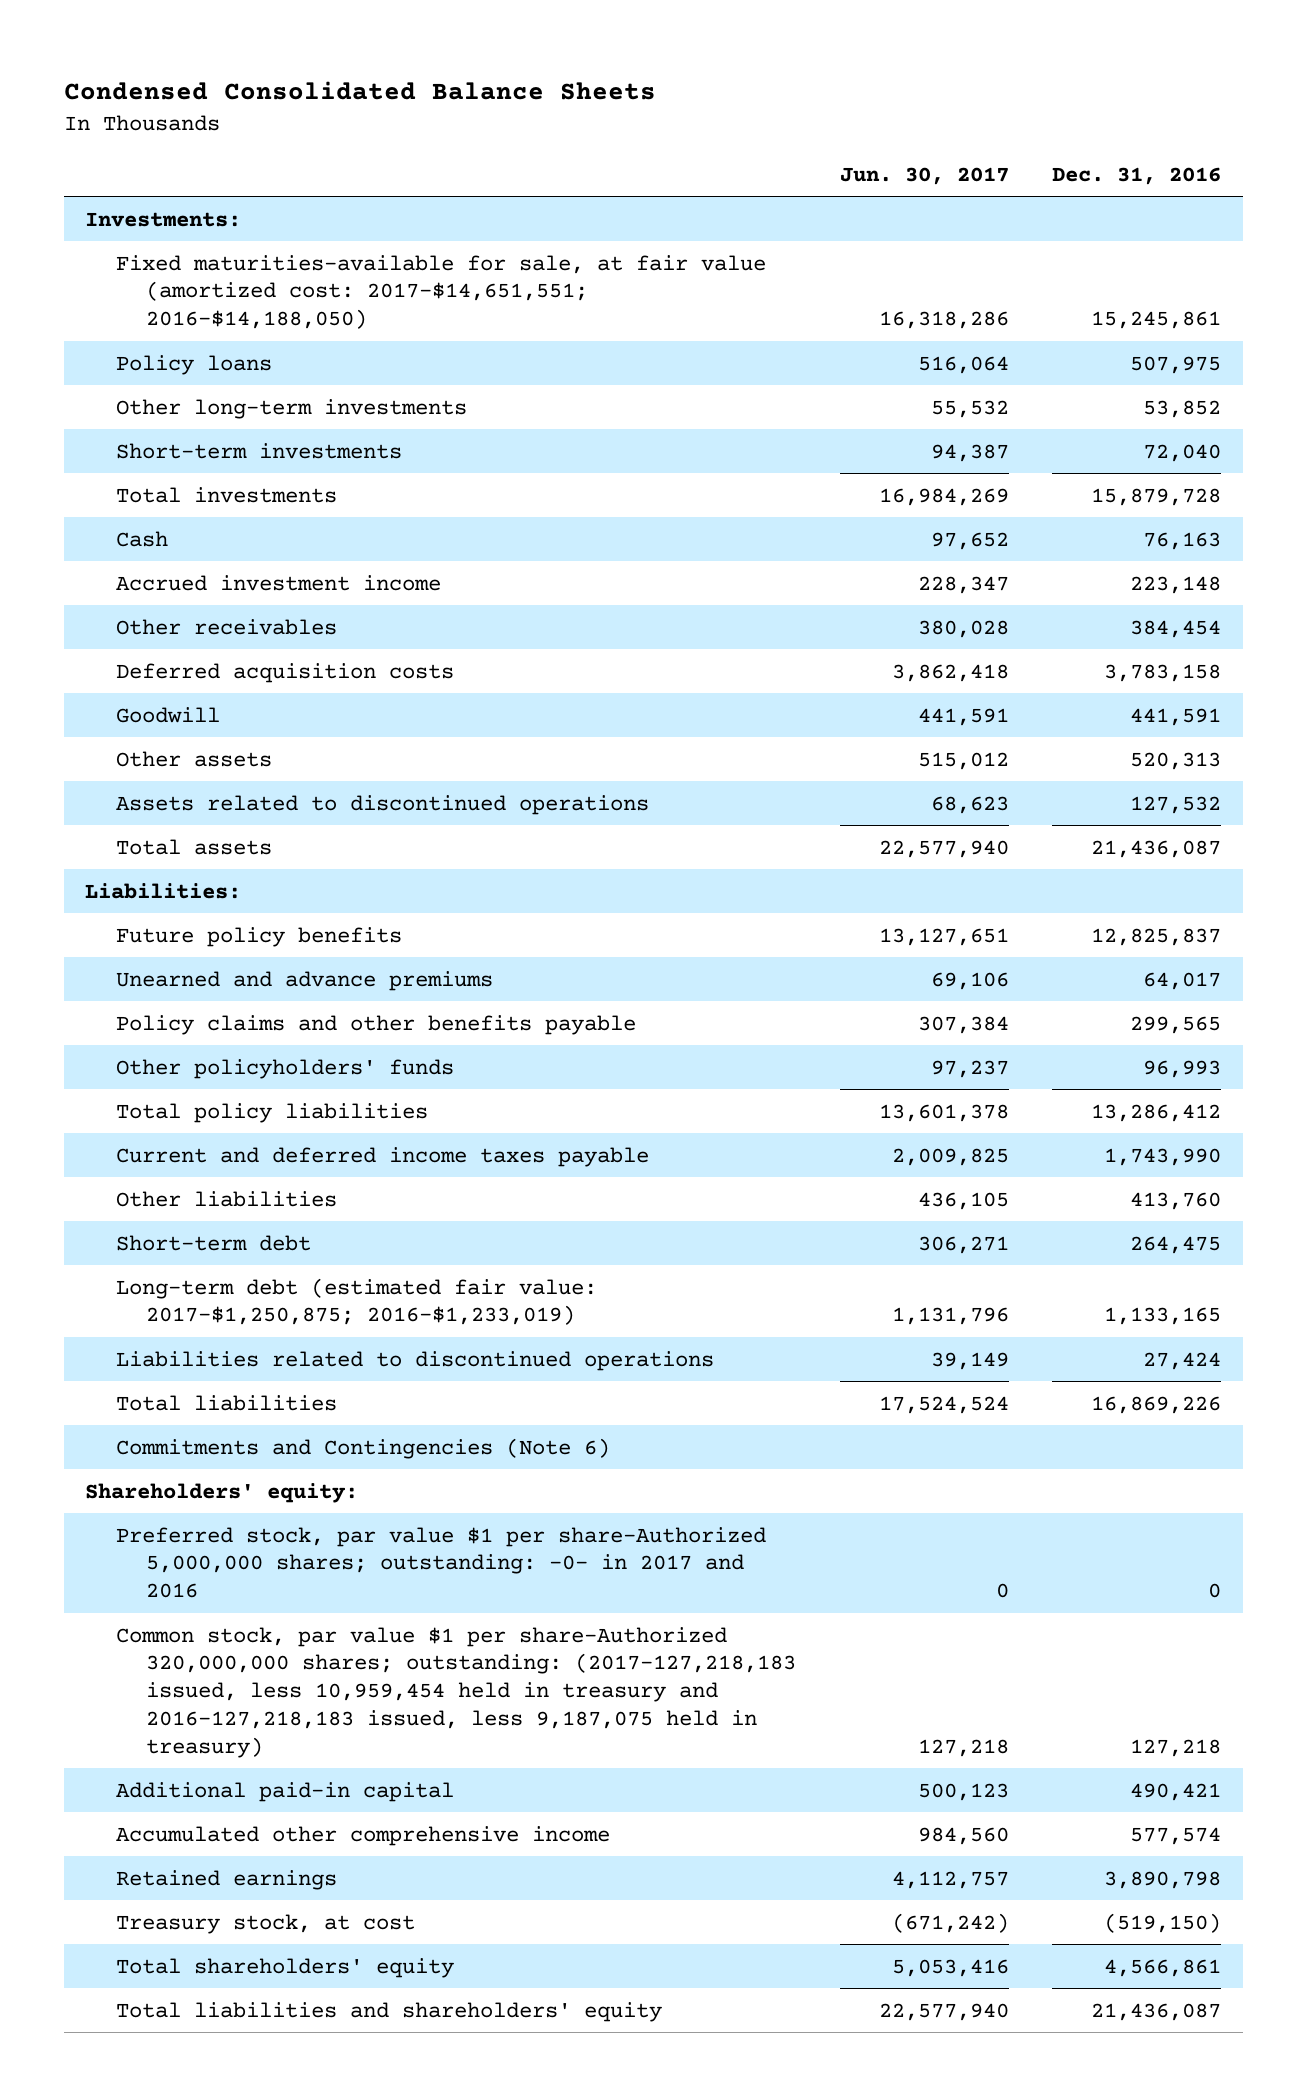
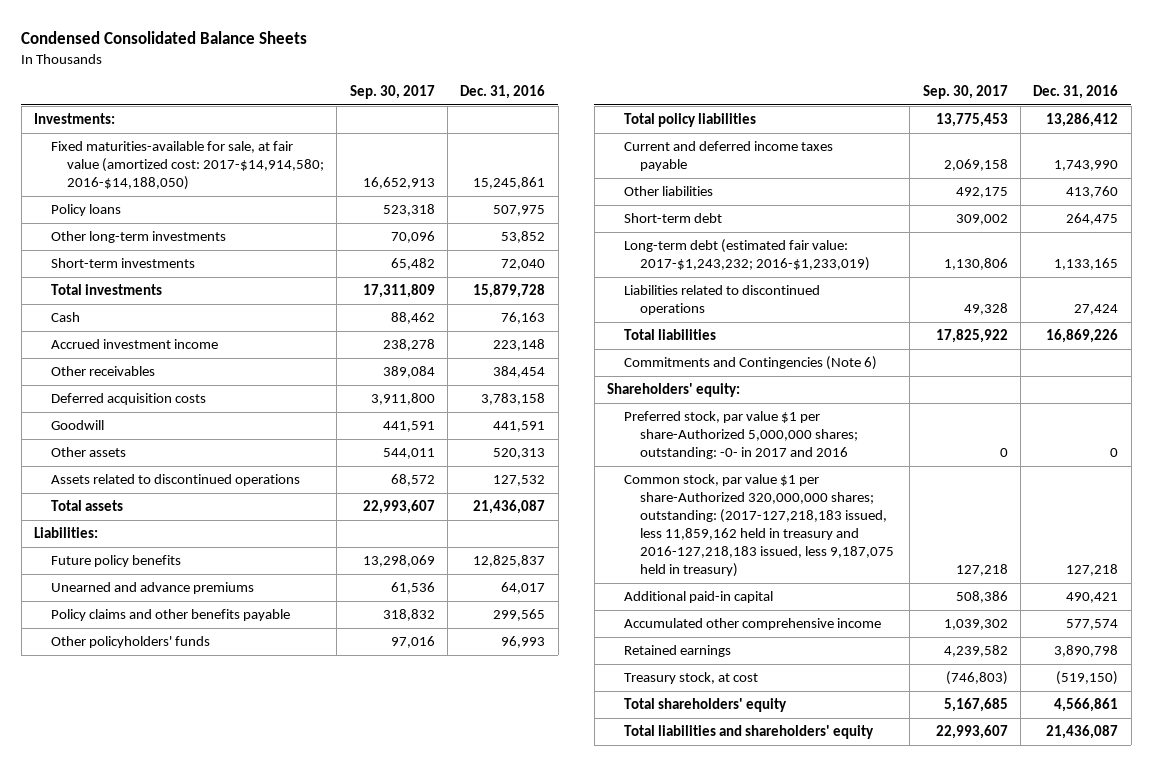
[839,166,1009,185] Jun. 30, 2017 -> none
none -> [349,85,435,100] Sep. 30, 2017
[115,254,766,330] Fixed maturities-available for sale, at fair value (amortized cost: 2017-$14,651,551; 2016-$14,188,050) -> [50,141,324,191] Fixed maturities-available for sale, at fair value (amortized cost: 2017-$14,914,580; 2016-$14,188,050)
[115,1277,597,1326] Long-term debt (estimated fair value: 2017-$1,250,875; 2016-$1,233,019) -> [623,239,870,272] Long-term debt (estimated fair value: 2017-$1,243,232; 2016-$1,233,019)
[115,1626,797,1758] Common stock, par value $1 per share-Authorized 320,000,000 shares; outstanding: (2017-127,218,183 issued, less 10,959,454 held in treasury and 2016-127,218,183 issued, less 9,187,075 held in treasury) -> [623,474,894,578] Common stock, par value $1 per share-Authorized 320,000,000 shares; outstanding: (2017-127,218,183 issued, less 11,859,162 held in treasury and 2016-127,218,183 issued, less 9,187,075 held in treasury)

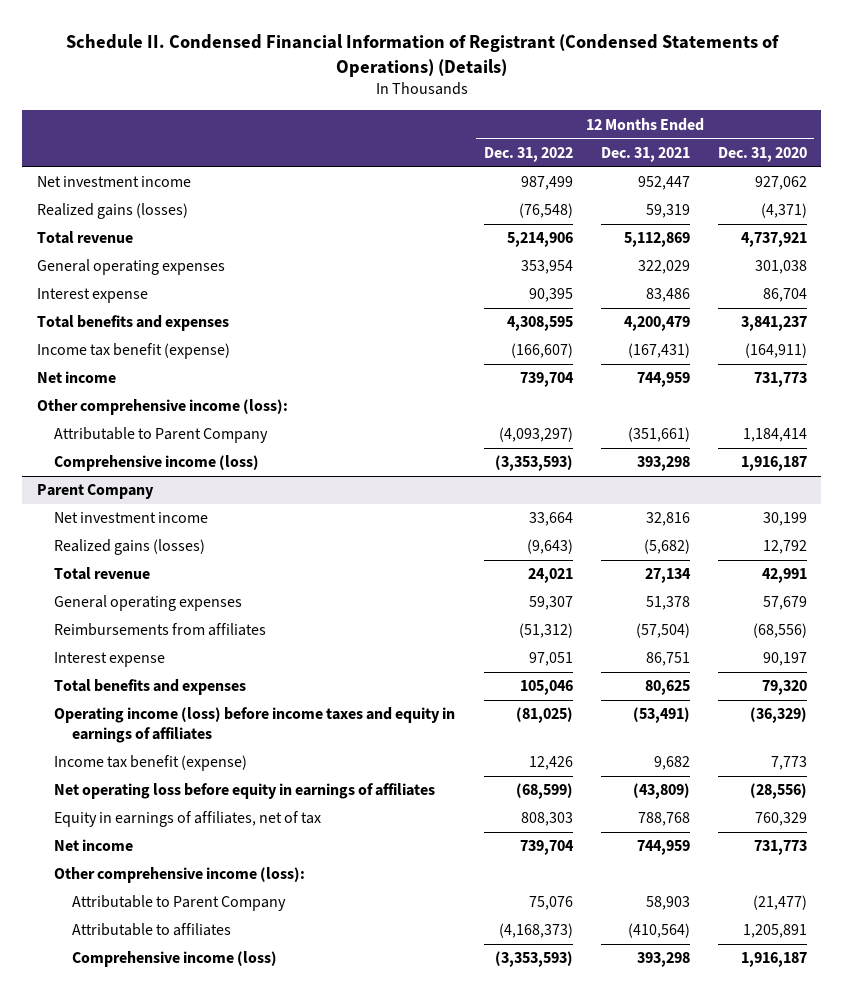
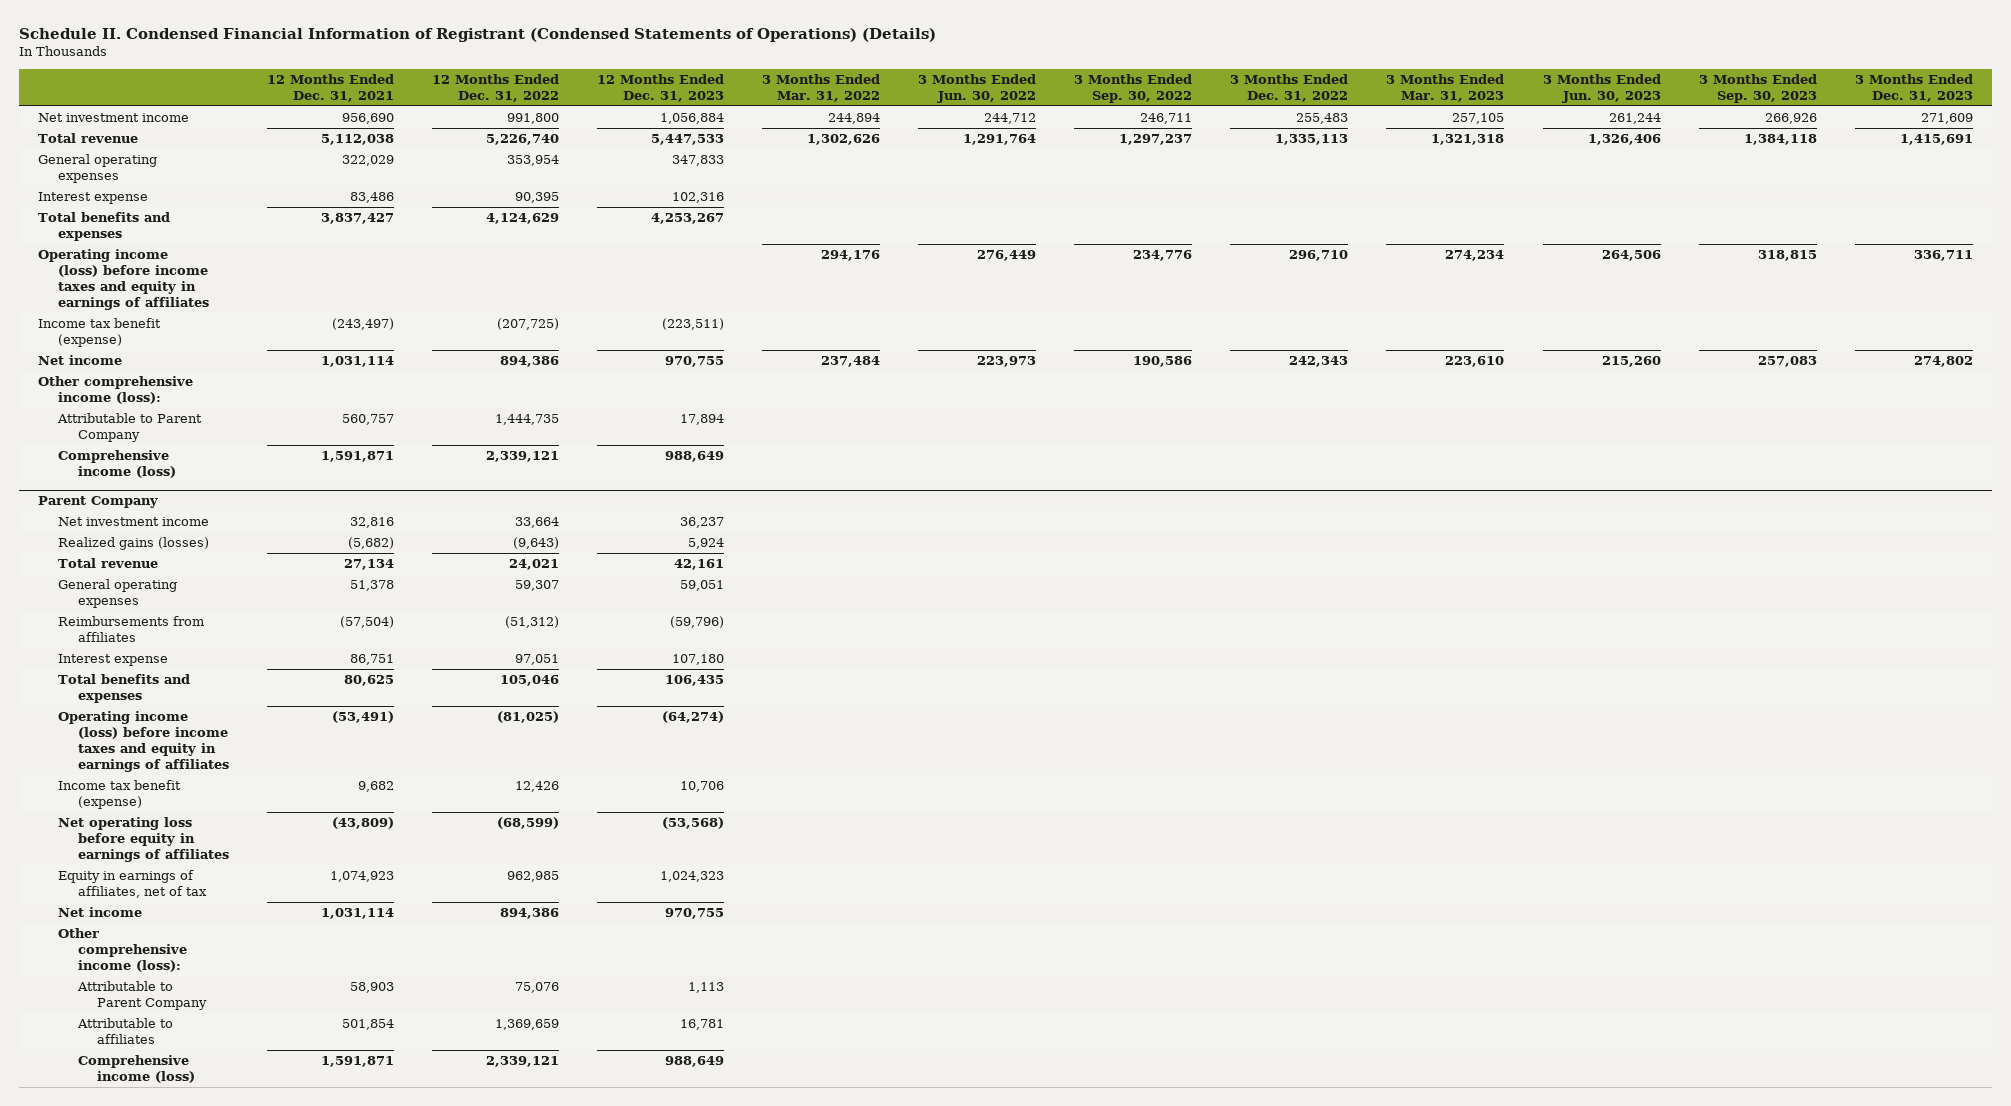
[718,146,808,162] Dec. 31, 2020 -> none
none -> [596,73,724,102] 12 Months Ended Dec. 31, 2023
none -> [762,73,881,102] 3 Months Ended Mar. 31, 2022
none -> [918,73,1037,103] 3 Months Ended Jun. 30, 2022
none -> [1074,73,1193,103] 3 Months Ended Sep. 30, 2022
none -> [1230,73,1349,102] 3 Months Ended Dec. 31, 2022
none -> [1386,73,1505,102] 3 Months Ended Mar. 31, 2023
none -> [1542,73,1661,103] 3 Months Ended Jun. 30, 2023
none -> [1698,73,1817,103] 3 Months Ended Sep. 30, 2023
none -> [1854,73,1973,102] 3 Months Ended Dec. 31, 2023
[36,203,188,220] Realized gains (losses) -> none
[520,176,573,191] 987,499 -> [506,112,559,124] 991,800
[637,176,690,191] 952,447 -> [341,112,394,124] 956,690
[506,232,573,248] 5,214,906 -> [485,133,559,145] 5,226,740
[623,232,690,248] 5,112,869 -> [320,133,394,145] 5,112,038
[506,316,573,332] 4,308,595 -> [485,212,559,224] 4,124,629
[623,316,690,332] 4,200,479 -> [320,212,394,224] 3,837,427
none -> [38,248,209,311] Operating income (loss) before income taxes and equity in earnings of affiliates
[510,343,573,359] (166,607) -> [496,317,559,330] (207,725)
[627,343,690,359] (167,431) -> [331,317,394,330] (243,497)
[519,372,574,388] 739,704 -> [499,355,559,367] 894,386
[636,372,690,388] 744,959 -> [320,355,394,367] 1,031,114
[498,427,573,443] (4,093,297) -> [494,413,559,425] 1,444,735
[627,427,690,443] (351,661) -> [341,413,394,425] 560,757
[494,455,573,472] (3,353,593) -> [485,450,559,462] 2,339,121
[636,456,690,472] 393,298 -> [320,450,394,462] 1,591,871
[520,812,573,827] 808,303 -> [506,870,559,882] 962,985
[637,812,690,827] 788,768 -> [329,870,394,882] 1,074,923
[519,840,574,856] 739,704 -> [499,907,559,919] 894,386
[636,840,690,856] 744,959 -> [320,907,394,919] 1,031,114
[498,923,573,939] (4,168,373) -> [494,1018,559,1030] 1,369,659
[627,923,690,939] (410,564) -> [341,1018,394,1030] 501,854
[494,951,573,968] (3,353,593) -> [485,1055,559,1067] 2,339,121
[636,952,690,968] 393,298 -> [320,1055,394,1067] 1,591,871

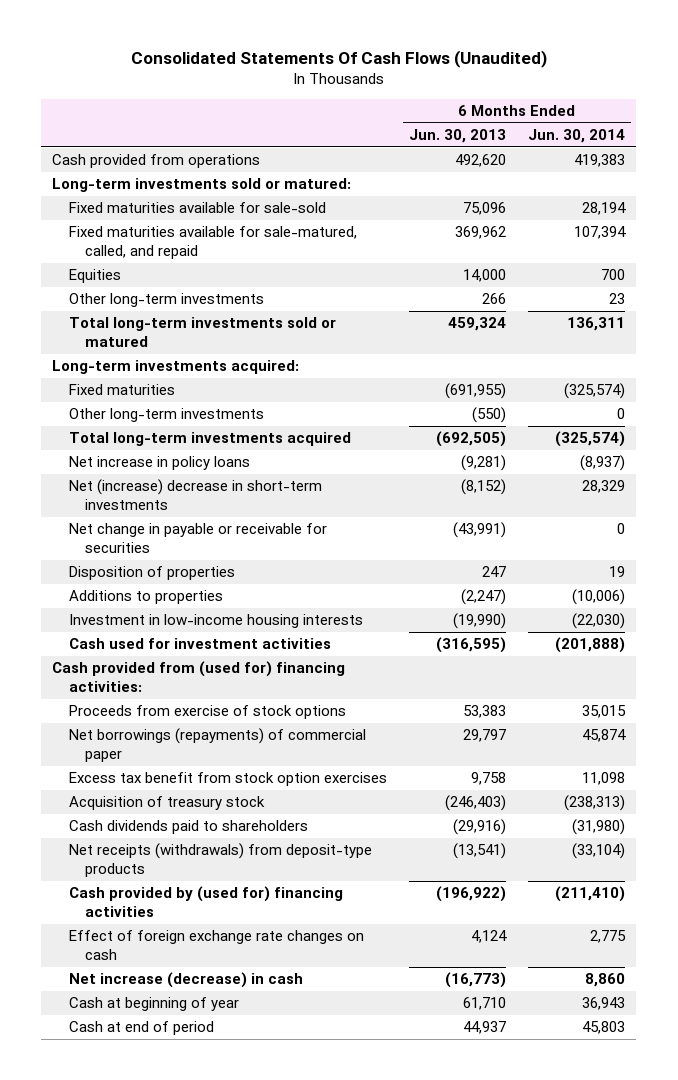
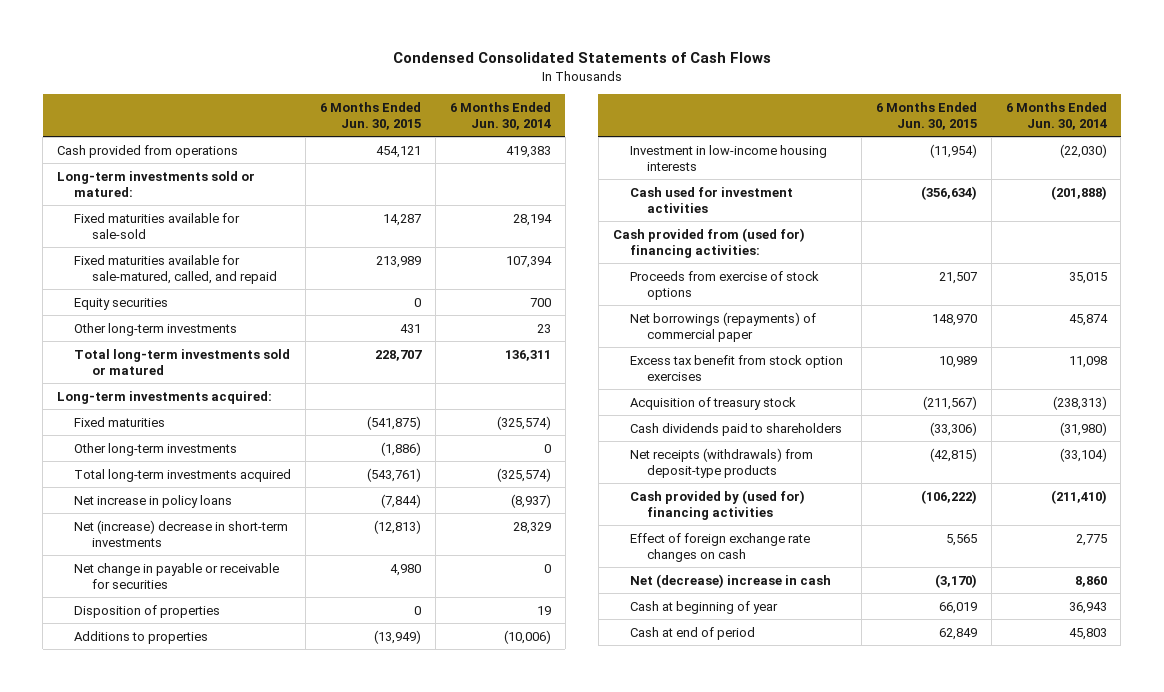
[130,50,547,69] Consolidated Statements Of Cash Flows (Unaudited) -> [392,52,771,64] Condensed Consolidated Statements of Cash Flows
[409,129,507,144] Jun. 30, 2013 -> none
none -> [320,101,422,130] 6 Months Ended Jun. 30, 2015
[68,269,121,284] Equities -> [74,297,169,310] Equity securities
[68,972,303,989] Net increase (decrease) in cash -> [630,573,832,588] Net (decrease) increase in cash

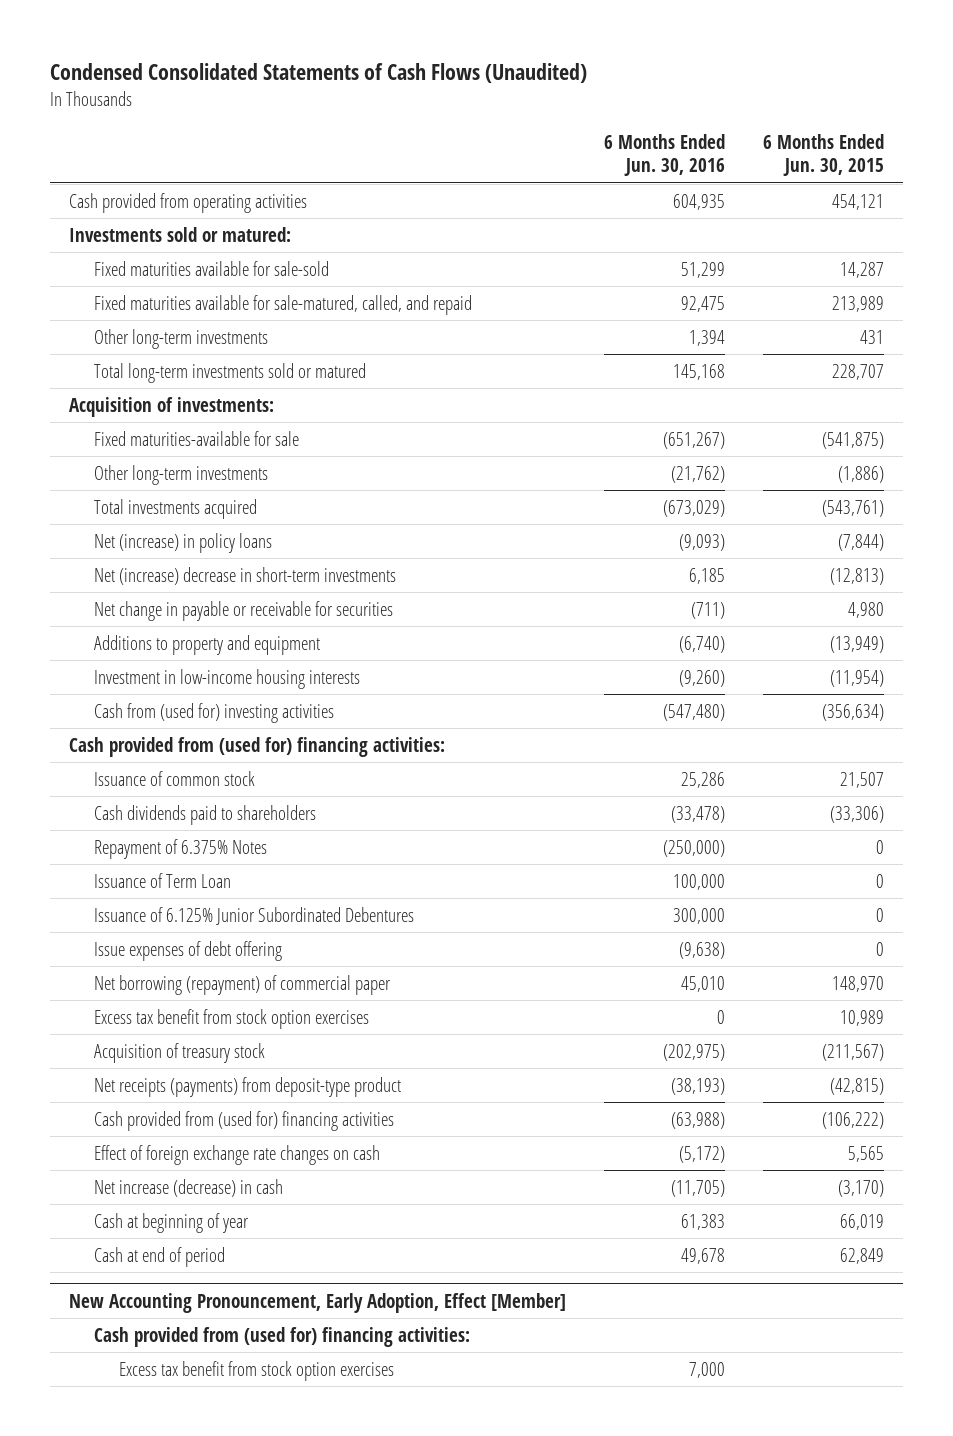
[392,52,771,64] Condensed Consolidated Statements of Cash Flows -> [50,62,588,83] Condensed Consolidated Statements of Cash Flows (Unaudited)
[449,101,551,130] 6 Months Ended Jun. 30, 2014 -> none
none -> [603,133,725,177] 6 Months Ended Jun. 30, 2016
[57,144,239,158] Cash provided from operations -> [69,192,308,213] Cash provided from operating activities
[57,170,256,197] Long-term investments sold or matured: -> [69,226,292,242] Investments sold or matured:
[74,297,169,310] Equity securities -> none
[57,390,273,404] Long-term investments acquired: -> [69,396,275,417] Acquisition of investments:
[74,416,166,427] Fixed maturities -> [94,430,300,446] Fixed maturities-available for sale
[74,468,292,482] Total long-term investments acquired -> [94,498,258,519] Total investments acquired
[74,494,233,508] Net increase in policy loans -> [94,532,273,553] Net (increase) in policy loans
[74,604,221,618] Disposition of properties -> none
[74,630,209,644] Additions to properties -> [94,634,321,655] Additions to property and equipment
[630,186,794,213] Cash used for investment activities -> [94,702,335,723] Cash from (used for) investing activities
[630,270,820,300] Proceeds from exercise of stock options -> [94,770,256,786] Issuance of common stock
[630,422,843,436] Cash dividends paid to shareholders -> [94,804,317,825] Cash dividends paid to shareholders
none -> [94,838,268,859] Repayment of 6.375% Notes
none -> [94,872,232,888] Issuance of Term Loan
none -> [94,906,415,925] Issuance of 6.125% Junior Subordinated Debentures
none -> [94,940,283,961] Issue expenses of debt offering
[630,311,817,342] Net borrowings (repayments) of commercial paper -> [94,974,392,995] Net borrowing (repayment) of commercial paper
[630,447,814,478] Net receipts (withdrawals) from deposit-type products -> [94,1076,402,1097] Net receipts (payments) from deposit-type product
[630,489,806,520] Cash provided by (used for) financing activities -> [94,1110,395,1131] Cash provided from (used for) financing activities
[630,573,832,588] Net (decrease) increase in cash -> [94,1178,284,1197] Net increase (decrease) in cash
none -> [69,1292,567,1313] New Accounting Pronouncement, Early Adoption, Effect [Member]
none -> [94,1326,471,1347] Cash provided from (used for) financing activities:
none -> [119,1360,395,1381] Excess tax benefit from stock option exercises

